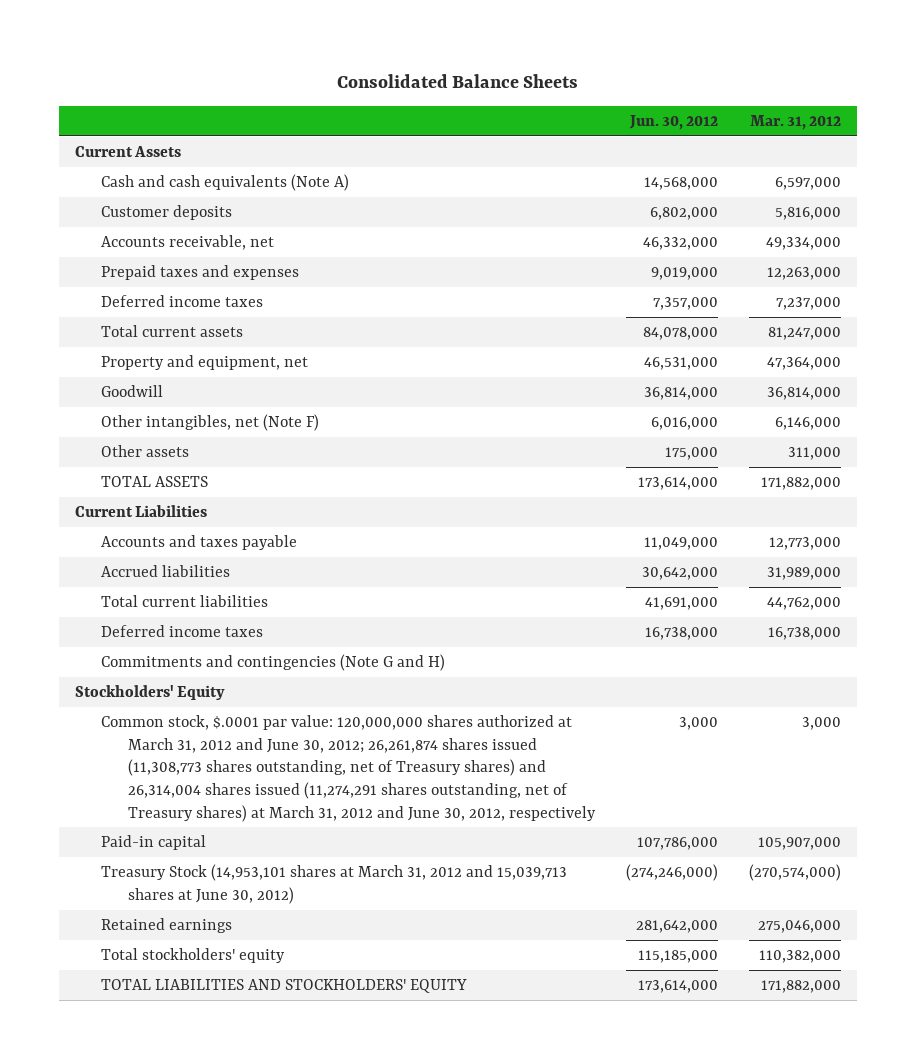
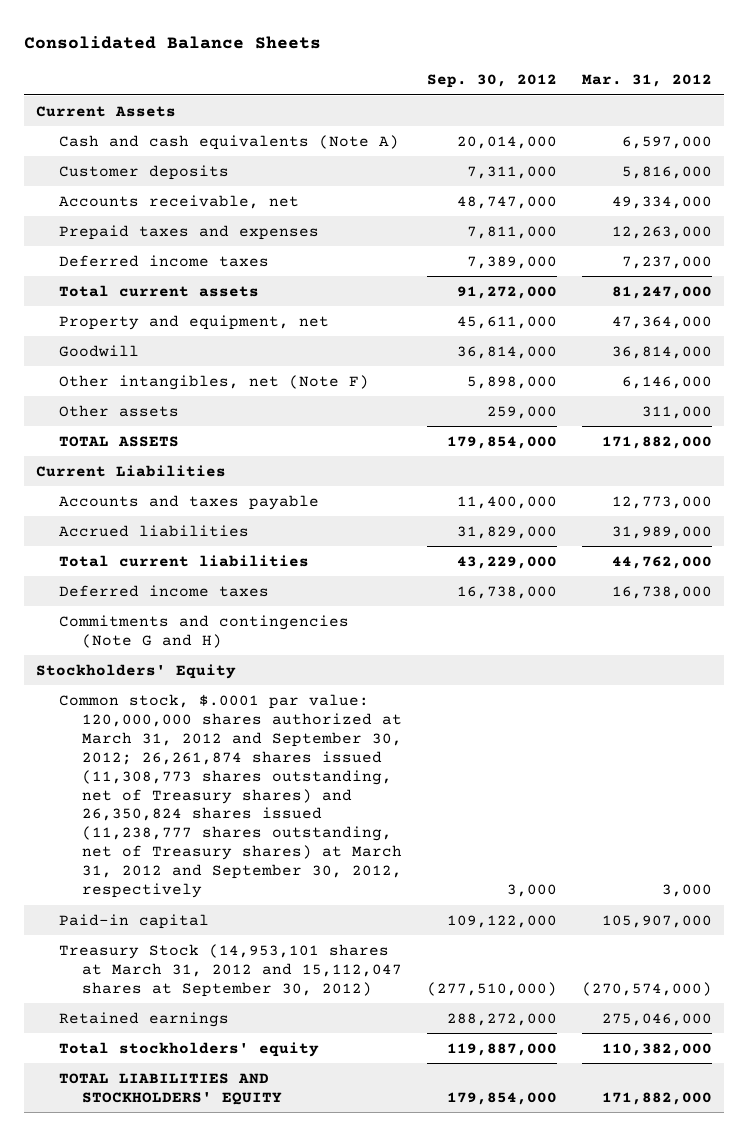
[629,114,719,130] Jun. 30, 2012 -> none
none -> [426,74,557,89] Sep. 30, 2012
[101,715,596,822] Common stock, $.0001 par value: 120,000,000 shares authorized at March 31, 2012 and June 30, 2012; 26,261,874 shares issued (11,308,773 shares outstanding, net of Treasury shares) and 26,314,004 shares issued (11,274,291 shares outstanding, net of Treasury shares) at March 31, 2012 and June 30, 2012, respectively -> [59,693,403,899] Common stock, $.0001 par value: 120,000,000 shares authorized at March 31, 2012 and September 30, 2012; 26,261,874 shares issued (11,308,773 shares outstanding, net of Treasury shares) and 26,350,824 shares issued (11,238,777 shares outstanding, net of Treasury shares) at March 31, 2012 and September 30, 2012, respectively
[101,864,568,904] Treasury Stock (14,953,101 shares at March 31, 2012 and 15,039,713 shares at June 30, 2012) -> [59,943,403,997] Treasury Stock (14,953,101 shares at March 31, 2012 and 15,112,047 shares at September 30, 2012)

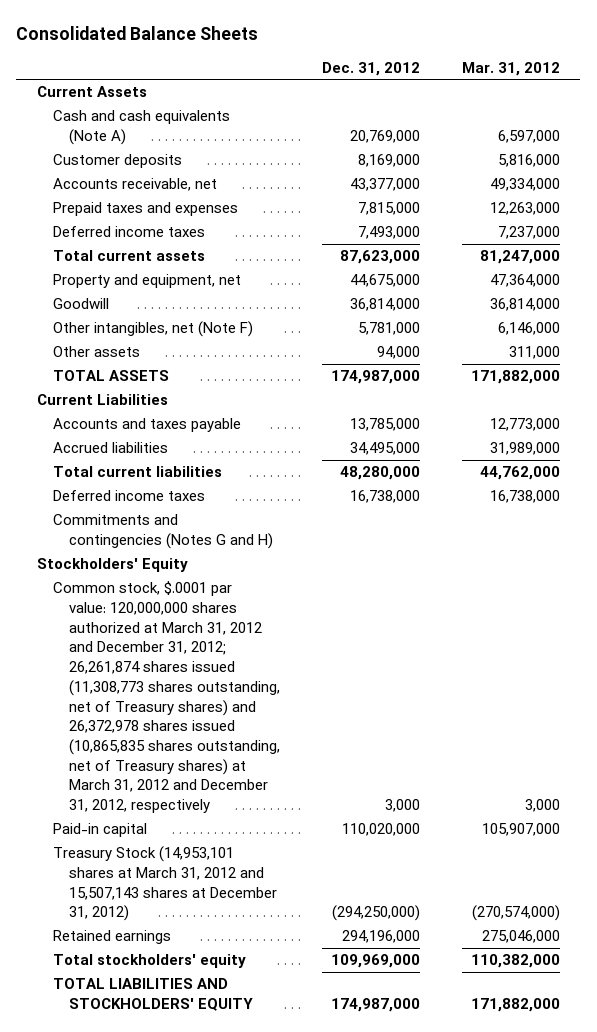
[426,74,557,89] Sep. 30, 2012 -> none
none -> [321,61,420,76] Dec. 31, 2012
[59,614,350,648] Commitments and contingencies (Note G and H) -> [53,514,274,550] Commitments and contingencies (Notes G and H)
[59,693,403,899] Common stock, $.0001 par value: 120,000,000 shares authorized at March 31, 2012 and September 30, 2012; 26,261,874 shares issued (11,308,773 shares outstanding, net of Treasury shares) and 26,350,824 shares issued (11,238,777 shares outstanding, net of Treasury shares) at March 31, 2012 and September 30, 2012, respectively -> [53,581,281,813] Common stock, $.0001 par value: 120,000,000 shares authorized at March 31, 2012 and December 31, 2012; 26,261,874 shares issued (11,308,773 shares outstanding, net of Treasury shares) and 26,372,978 shares issued (10,865,835 shares outstanding, net of Treasury shares) at March 31, 2012 and December 31, 2012, respectively
[59,943,403,997] Treasury Stock (14,953,101 shares at March 31, 2012 and 15,112,047 shares at September 30, 2012) -> [53,846,278,922] Treasury Stock (14,953,101 shares at March 31, 2012 and 15,507,143 shares at December 31, 2012)

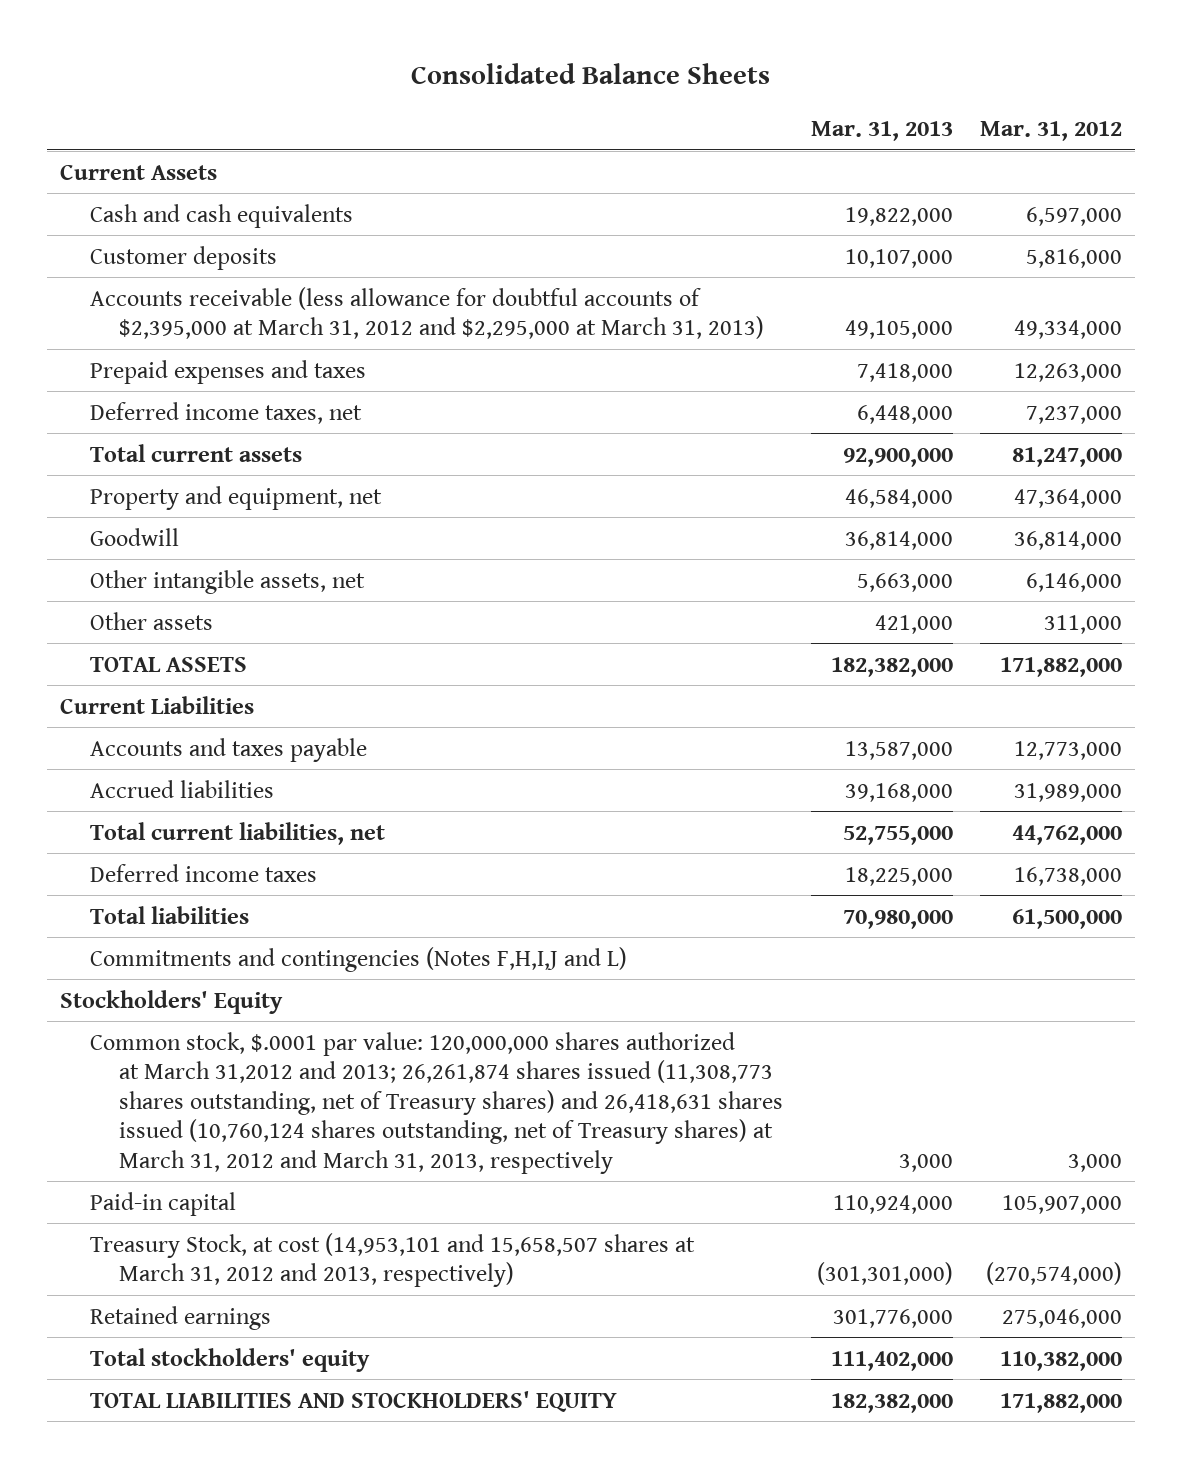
[321,61,420,76] Dec. 31, 2012 -> none
none -> [810,120,953,141] Mar. 31, 2013
[53,110,231,146] Cash and cash equivalents (Note A) -> [89,203,353,228] Cash and cash equivalents
[53,178,218,192] Accounts receivable, net -> [89,286,765,340] Accounts receivable (less allowance for doubtful accounts of $2,395,000 at March 31, 2012 and $2,295,000 at March 31, 2013)
[53,202,239,217] Prepaid taxes and expenses -> [89,359,366,384] Prepaid expenses and taxes
[53,226,206,238] Deferred income taxes -> [89,401,362,424] Deferred income taxes, net
[53,321,254,338] Other intangibles, net (Note F) -> [89,569,365,594] Other intangible assets, net
[53,466,223,478] Total current liabilities -> [89,821,385,845] Total current liabilities, net
none -> [89,905,249,924] Total liabilities
[53,514,274,550] Commitments and contingencies (Notes G and H) -> [89,946,627,972] Commitments and contingencies (Notes F,H,I,J and L)
[53,581,281,813] Common stock, $.0001 par value: 120,000,000 shares authorized at March 31, 2012 and December 31, 2012; 26,261,874 shares issued (11,308,773 shares outstanding, net of Treasury shares) and 26,372,978 shares issued (10,865,835 shares outstanding, net of Treasury shares) at March 31, 2012 and December 31, 2012, respectively -> [89,1031,784,1174] Common stock, $.0001 par value: 120,000,000 shares authorized at March 31,2012 and 2013; 26,261,874 shares issued (11,308,773 shares outstanding, net of Treasury shares) and 26,418,631 shares issued (10,760,124 shares outstanding, net of Treasury shares) at March 31, 2012 and March 31, 2013, respectively
[53,846,278,922] Treasury Stock (14,953,101 shares at March 31, 2012 and 15,507,143 shares at December 31, 2012) -> [89,1232,695,1288] Treasury Stock, at cost (14,953,101 and 15,658,507 shares at March 31, 2012 and 2013, respectively)

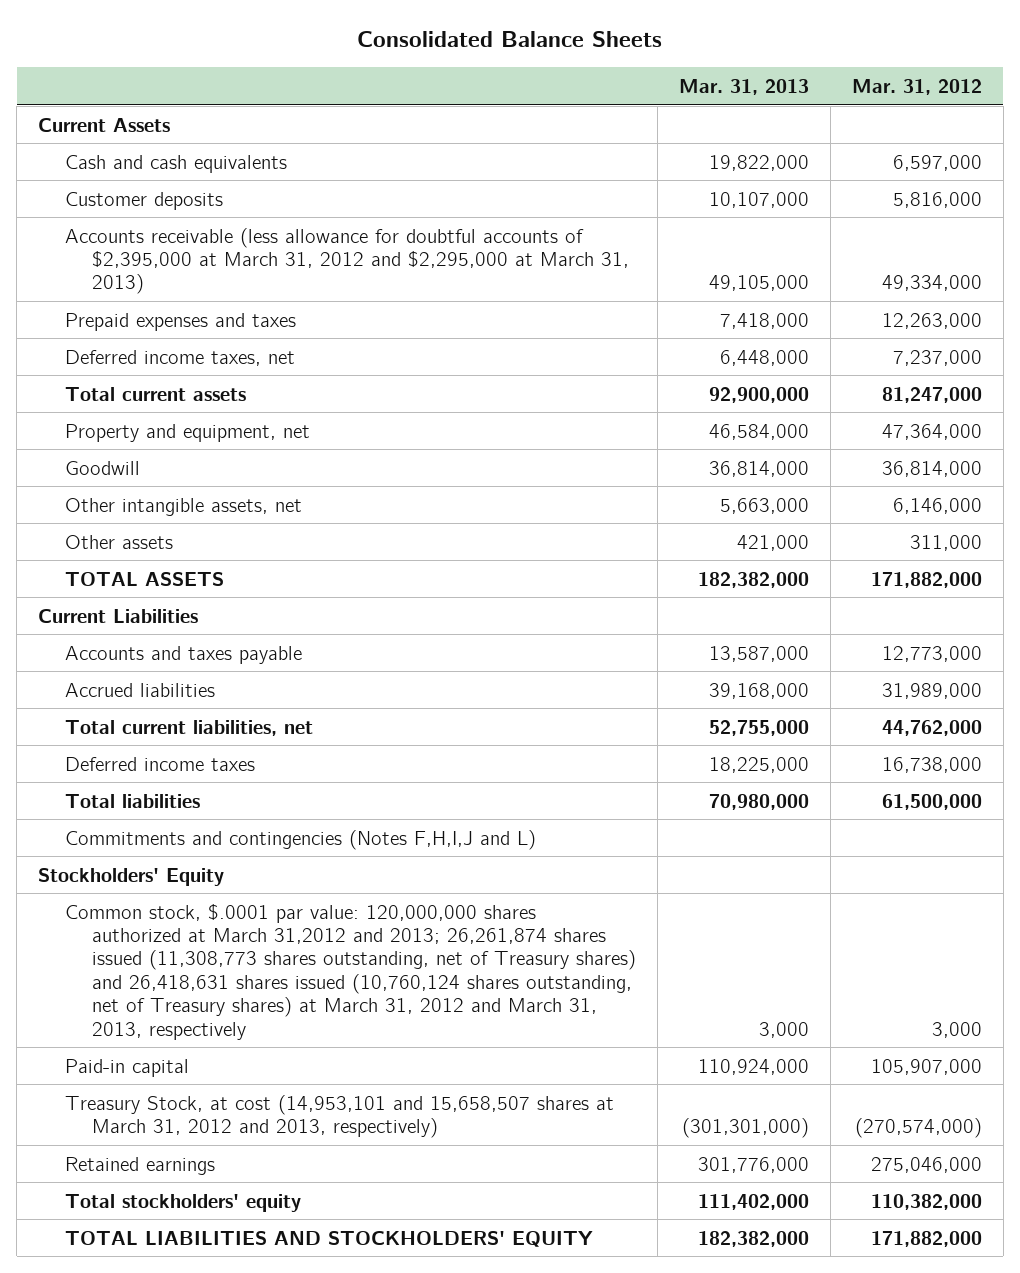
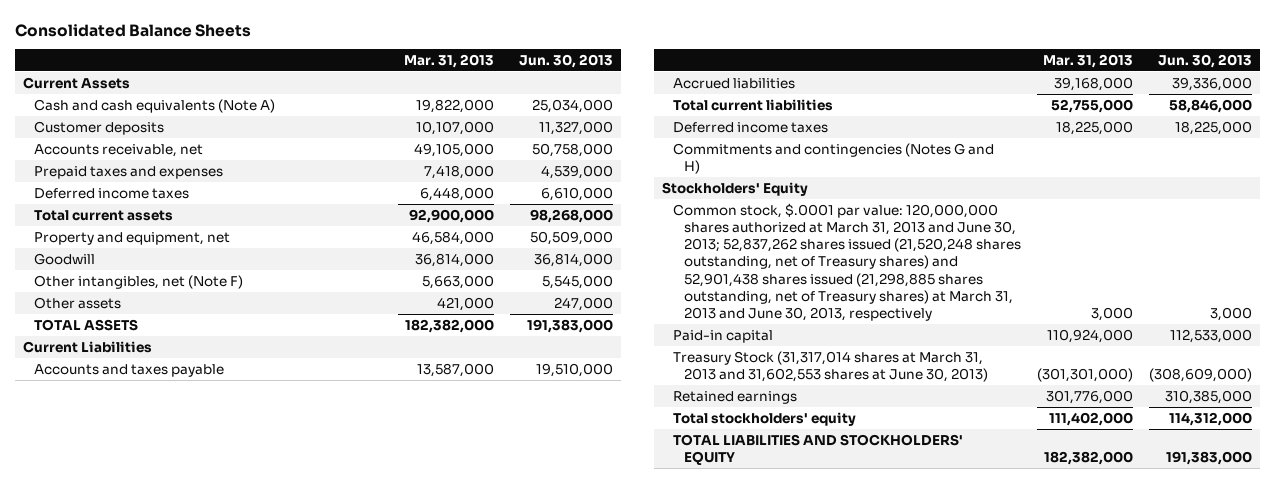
[851,78,982,95] Mar. 31, 2012 -> none
none -> [518,53,613,68] Jun. 30, 2013
[65,154,288,173] Cash and cash equivalents -> [34,98,276,113] Cash and cash equivalents (Note A)
[65,227,630,295] Accounts receivable (less allowance for doubtful accounts of $2,395,000 at March 31, 2012 and $2,295,000 at March 31, 2013) -> [34,143,204,157] Accounts receivable, net
[65,312,297,331] Prepaid expenses and taxes -> [34,165,224,179] Prepaid taxes and expenses
[65,349,296,366] Deferred income taxes, net -> [34,187,190,199] Deferred income taxes
[65,497,303,516] Other intangible assets, net -> [34,274,244,289] Other intangibles, net (Note F)
[65,719,314,736] Total current liabilities, net -> [672,98,833,111] Total current liabilities
[65,793,201,808] Total liabilities -> none
[65,829,537,850] Commitments and contingencies (Notes F,H,I,J and L) -> [672,142,994,174] Commitments and contingencies (Notes G and H)
[65,903,637,1040] Common stock, $.0001 par value: 120,000,000 shares authorized at March 31,2012 and 2013; 26,261,874 shares issued (11,308,773 shares outstanding, net of Treasury shares) and 26,418,631 shares issued (10,760,124 shares outstanding, net of Treasury shares) at March 31, 2012 and March 31, 2013, respectively -> [672,202,1022,322] Common stock, $.0001 par value: 120,000,000 shares authorized at March 31, 2013 and June 30, 2013; 52,837,262 shares issued (21,520,248 shares outstanding, net of Treasury shares) and 52,901,438 shares issued (21,298,885 shares outstanding, net of Treasury shares) at March 31, 2013 and June 30, 2013, respectively
[65,1094,615,1138] Treasury Stock, at cost (14,953,101 and 15,658,507 shares at March 31, 2012 and 2013, respectively) -> [672,350,989,382] Treasury Stock (31,317,014 shares at March 31, 2013 and 31,602,553 shares at June 30, 2013)

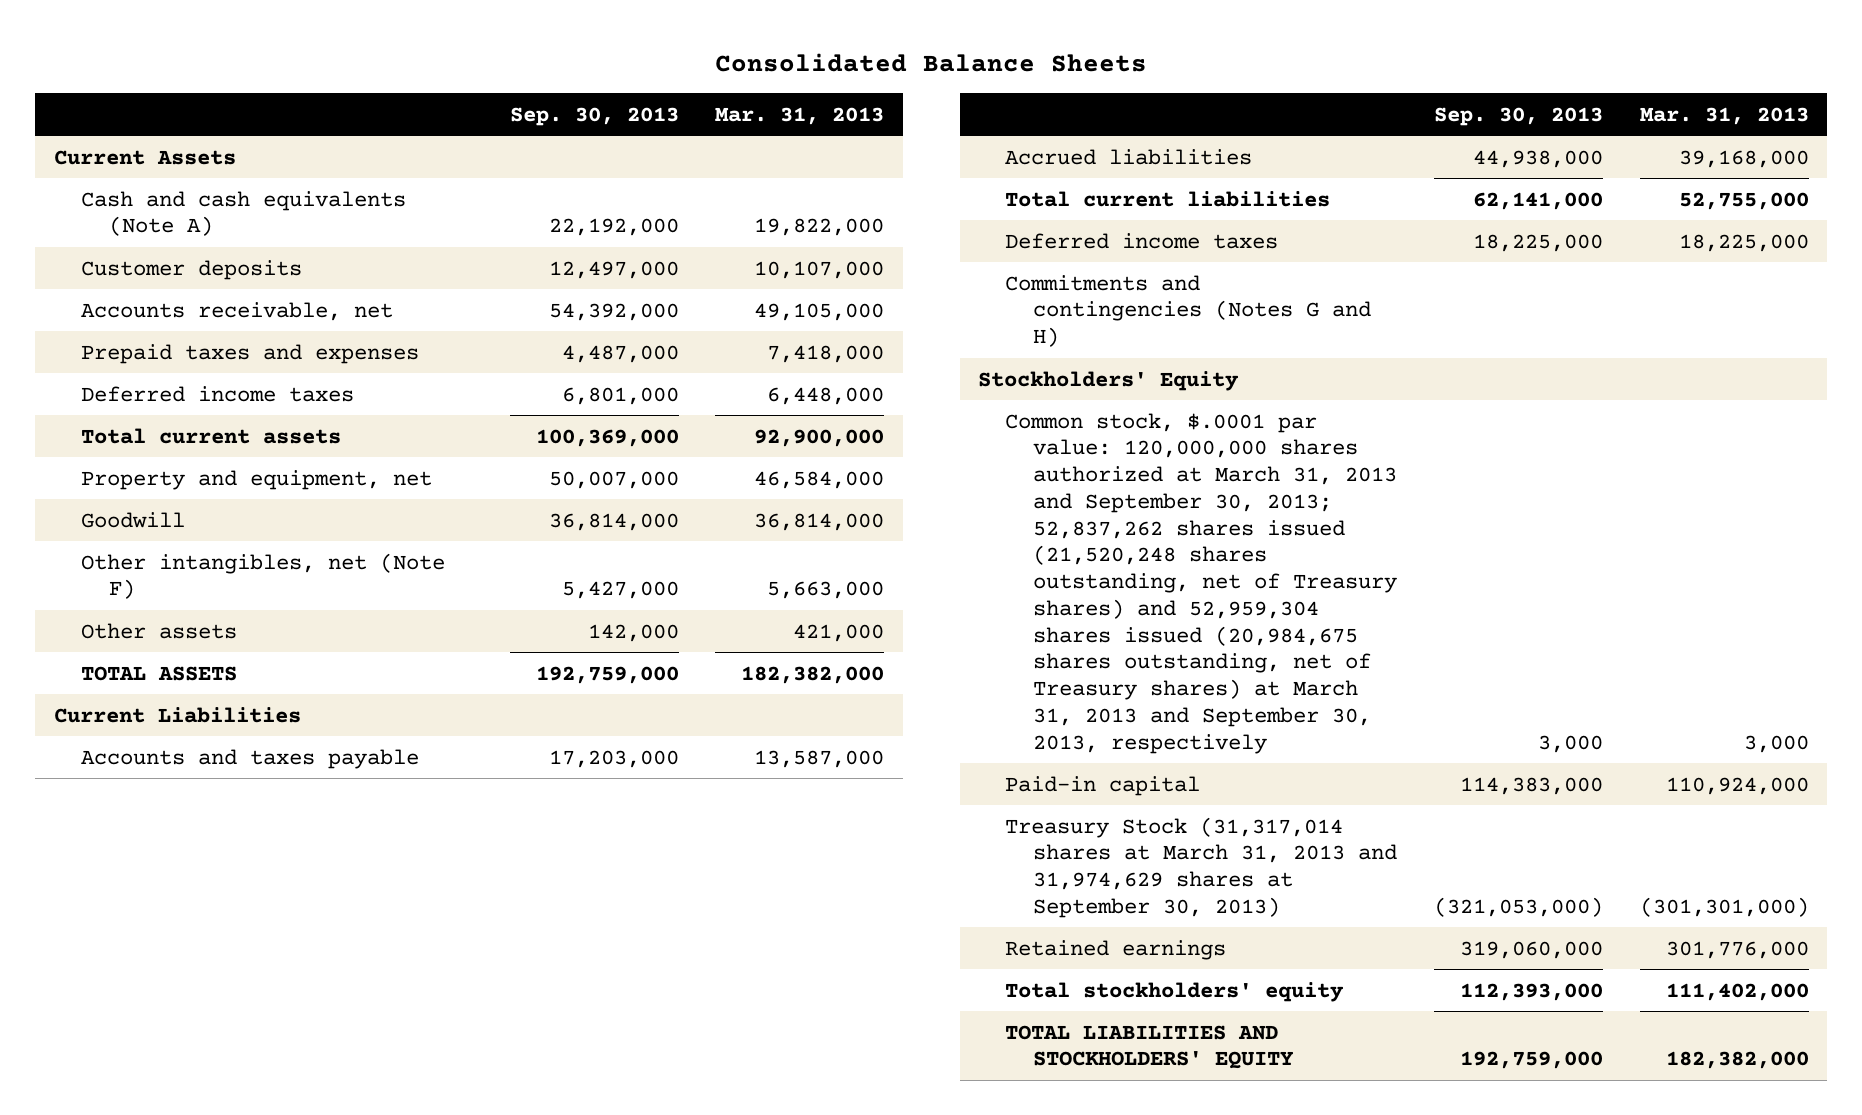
[518,53,613,68] Jun. 30, 2013 -> none
none -> [509,106,679,126] Sep. 30, 2013
[672,202,1022,322] Common stock, $.0001 par value: 120,000,000 shares authorized at March 31, 2013 and June 30, 2013; 52,837,262 shares issued (21,520,248 shares outstanding, net of Treasury shares) and 52,901,438 shares issued (21,298,885 shares outstanding, net of Treasury shares) at March 31, 2013 and June 30, 2013, respectively -> [1005,412,1397,754] Common stock, $.0001 par value: 120,000,000 shares authorized at March 31, 2013 and September 30, 2013; 52,837,262 shares issued (21,520,248 shares outstanding, net of Treasury shares) and 52,959,304 shares issued (20,984,675 shares outstanding, net of Treasury shares) at March 31, 2013 and September 30, 2013, respectively
[672,350,989,382] Treasury Stock (31,317,014 shares at March 31, 2013 and 31,602,553 shares at June 30, 2013) -> [1005,816,1397,918] Treasury Stock (31,317,014 shares at March 31, 2013 and 31,974,629 shares at September 30, 2013)

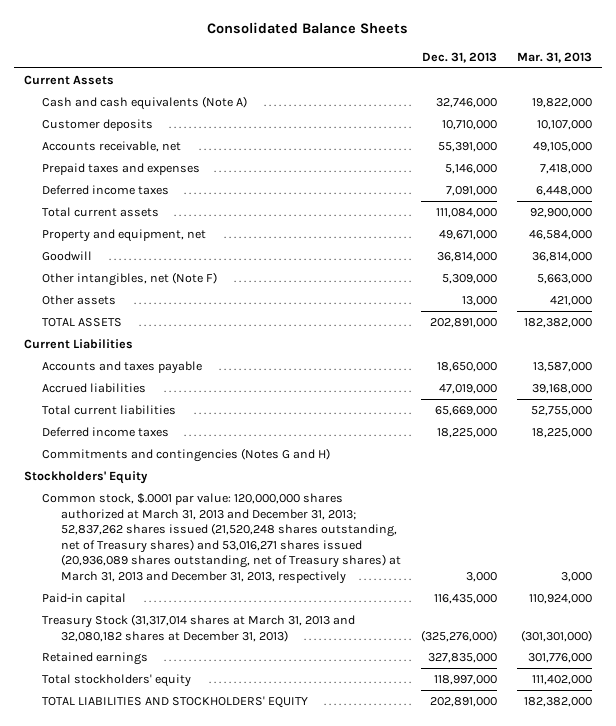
[509,106,679,126] Sep. 30, 2013 -> none
none -> [421,51,497,63] Dec. 31, 2013
[1005,412,1397,754] Common stock, $.0001 par value: 120,000,000 shares authorized at March 31, 2013 and September 30, 2013; 52,837,262 shares issued (21,520,248 shares outstanding, net of Treasury shares) and 52,959,304 shares issued (20,984,675 shares outstanding, net of Treasury shares) at March 31, 2013 and September 30, 2013, respectively -> [42,492,401,585] Common stock, $.0001 par value: 120,000,000 shares authorized at March 31, 2013 and December 31, 2013; 52,837,262 shares issued (21,520,248 shares outstanding, net of Treasury shares) and 53,016,271 shares issued (20,936,089 shares outstanding, net of Treasury shares) at March 31, 2013 and December 31, 2013, respectively
[1005,816,1397,918] Treasury Stock (31,317,014 shares at March 31, 2013 and 31,974,629 shares at September 30, 2013) -> [42,613,356,642] Treasury Stock (31,317,014 shares at March 31, 2013 and 32,080,182 shares at December 31, 2013)

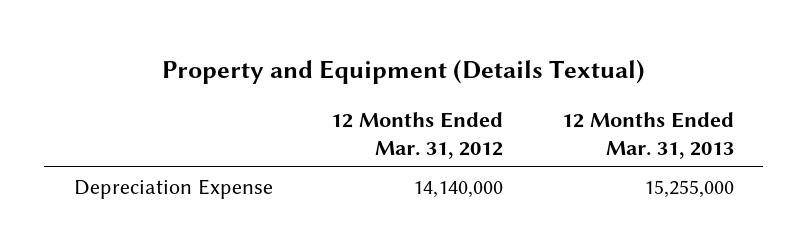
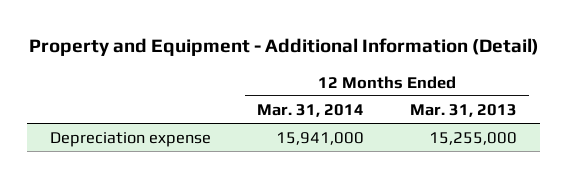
[161,59,645,85] Property and Equipment (Details Textual) -> [28,38,539,57] Property and Equipment - Additional Information (Detail)
[331,111,504,160] 12 Months Ended Mar. 31, 2012 -> none
none -> [257,103,365,117] Mar. 31, 2014
[73,179,273,200] Depreciation Expense -> [49,131,211,147] Depreciation expense

